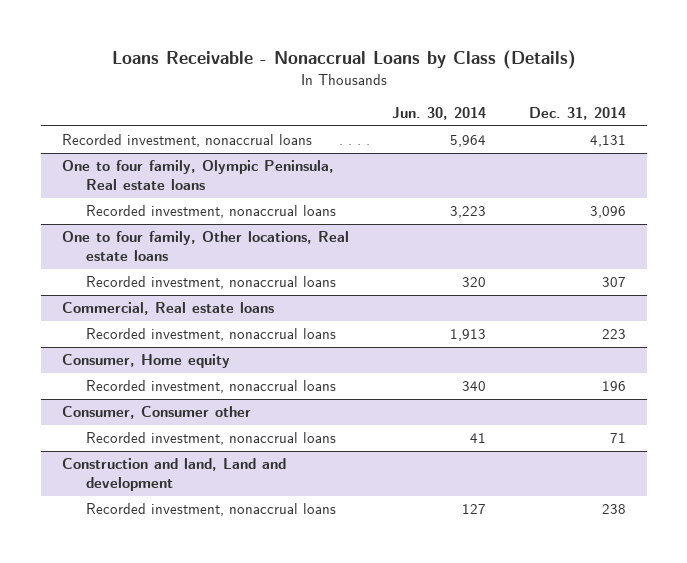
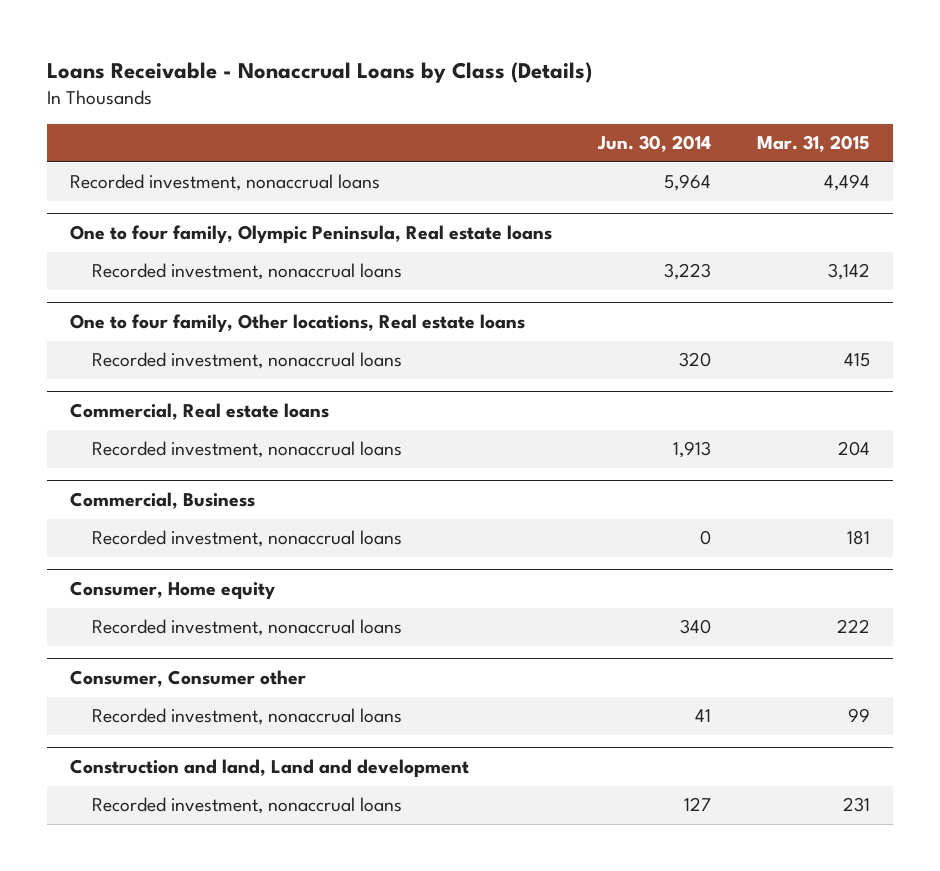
[528,107,626,121] Dec. 31, 2014 -> none
none -> [756,135,870,153] Mar. 31, 2015
none -> [70,492,256,510] Commercial, Business
none -> [92,530,403,548] Recorded investment, nonaccrual loans

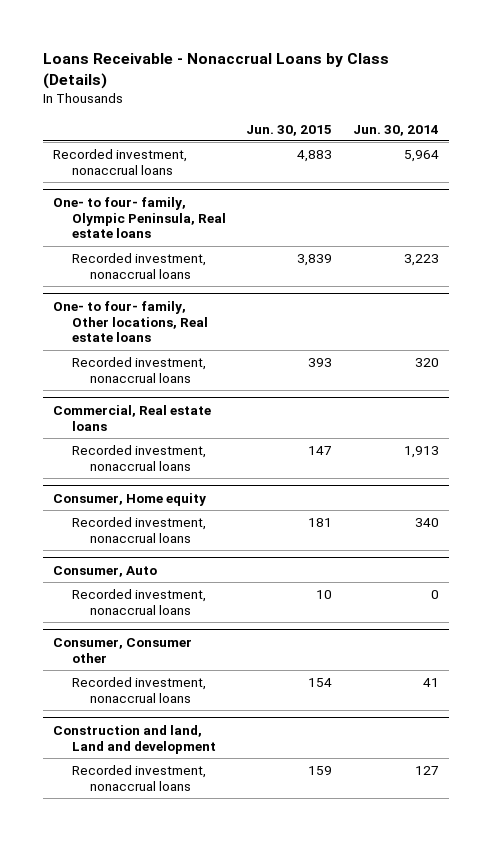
[756,135,870,153] Mar. 31, 2015 -> none
none -> [246,124,333,136] Jun. 30, 2015
[70,225,553,245] One to four family, Olympic Peninsula, Real estate loans -> [52,196,226,239] One- to four- family, Olympic Peninsula, Real estate loans
[70,314,526,334] One to four family, Other locations, Real estate loans -> [52,300,208,343] One- to four- family, Other locations, Real estate loans
[70,492,256,510] Commercial, Business -> none
[92,530,403,548] Recorded investment, nonaccrual loans -> none
none -> [52,565,157,577] Consumer, Auto
none -> [71,588,206,615] Recorded investment, nonaccrual loans

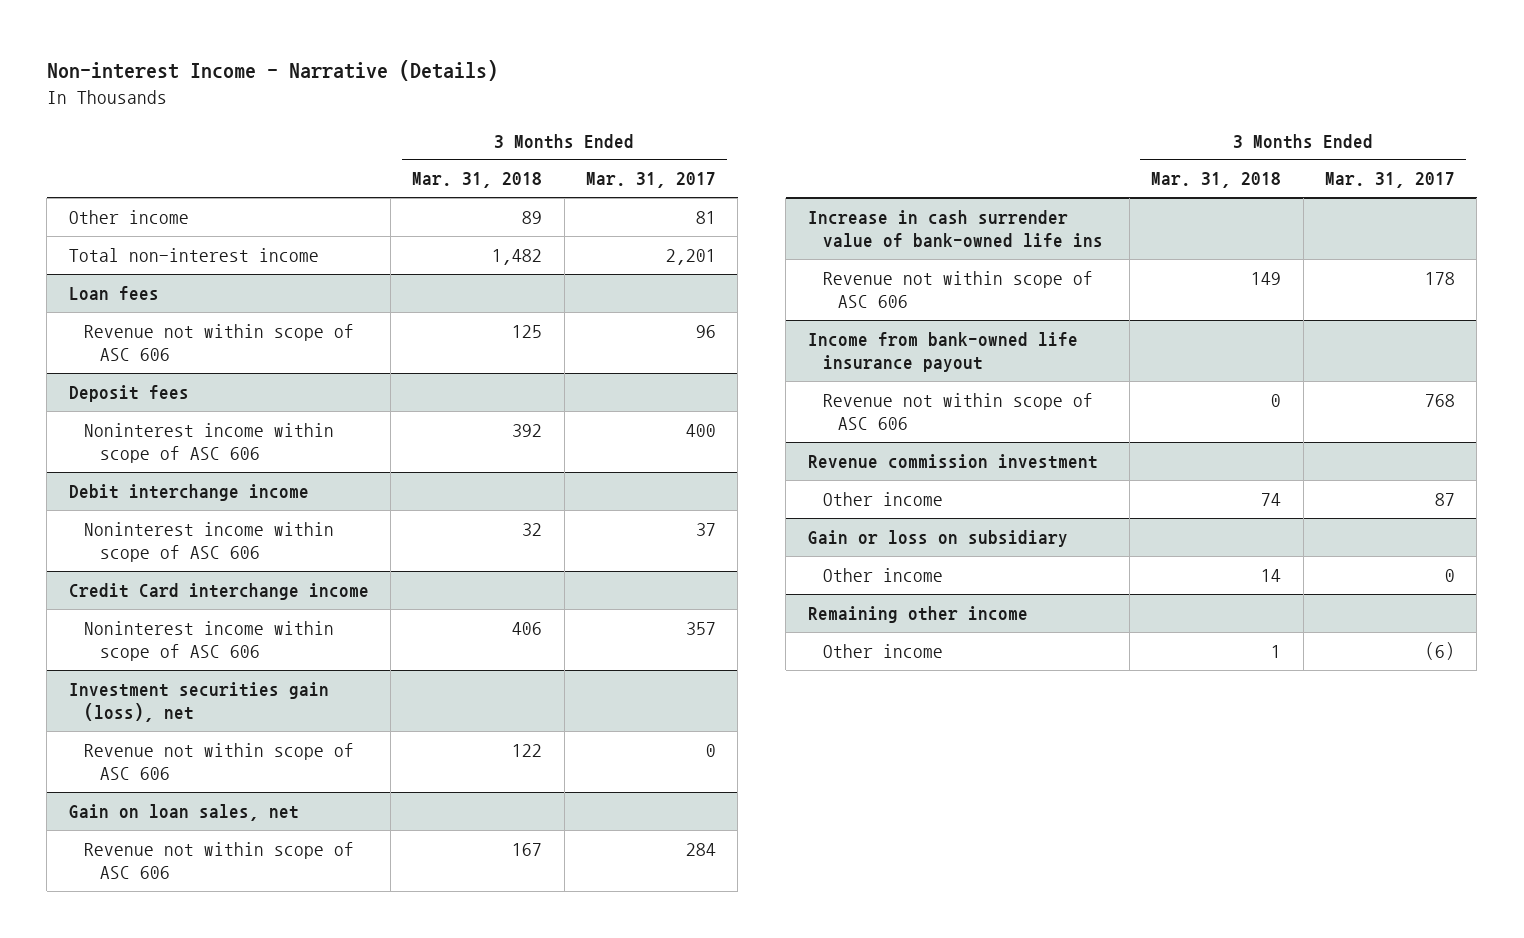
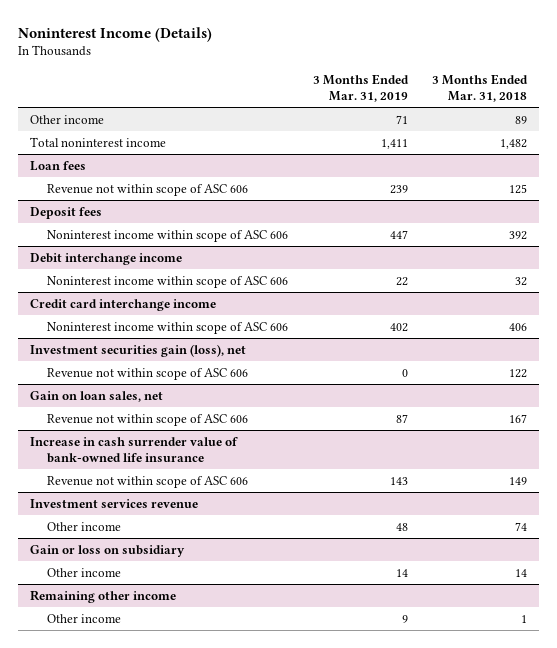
[46,59,498,81] Non-interest Income - Narrative (Details) -> [18,27,213,43] Noninterest Income (Details)
[586,172,717,189] Mar. 31, 2017 -> none
none -> [312,74,409,102] 3 Months Ended Mar. 31, 2019
[68,248,319,263] Total non-interest income -> [30,136,167,147] Total noninterest income
[68,583,369,601] Credit Card interchange income -> [30,298,217,311] Credit card interchange income
[807,210,1104,247] Increase in cash surrender value of bank-owned life ins -> [30,436,239,463] Increase in cash surrender value of bank-owned life insurance
[807,332,1078,372] Income from bank-owned life insurance payout -> none
[823,393,1094,430] Revenue not within scope of ASC 606 -> none
[807,454,1098,470] Revenue commission investment -> [30,498,199,508] Investment services revenue

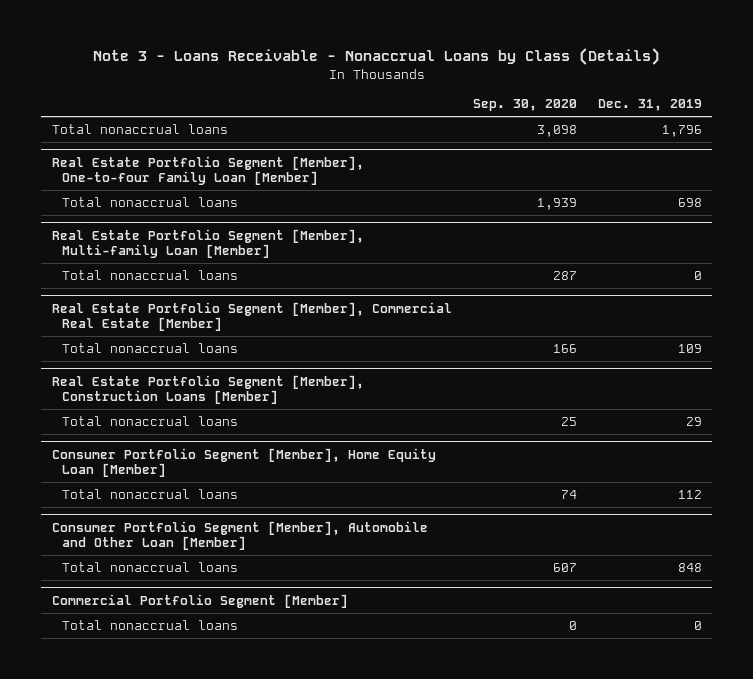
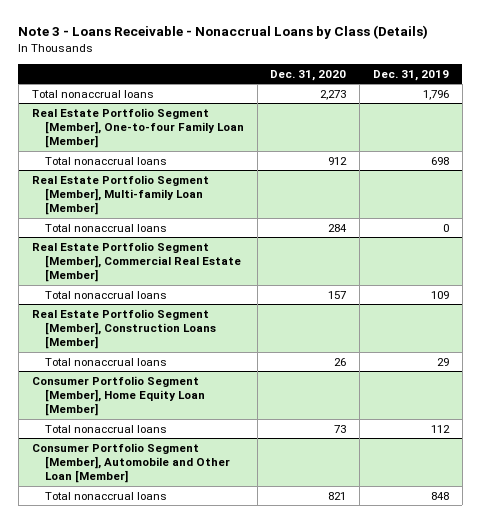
[472,99,577,112] Sep. 30, 2020 -> none
none -> [270,69,347,81] Dec. 31, 2020
[51,593,348,608] Commercial Portfolio Segment [Member] -> none
[61,619,238,630] Total nonaccrual loans -> none

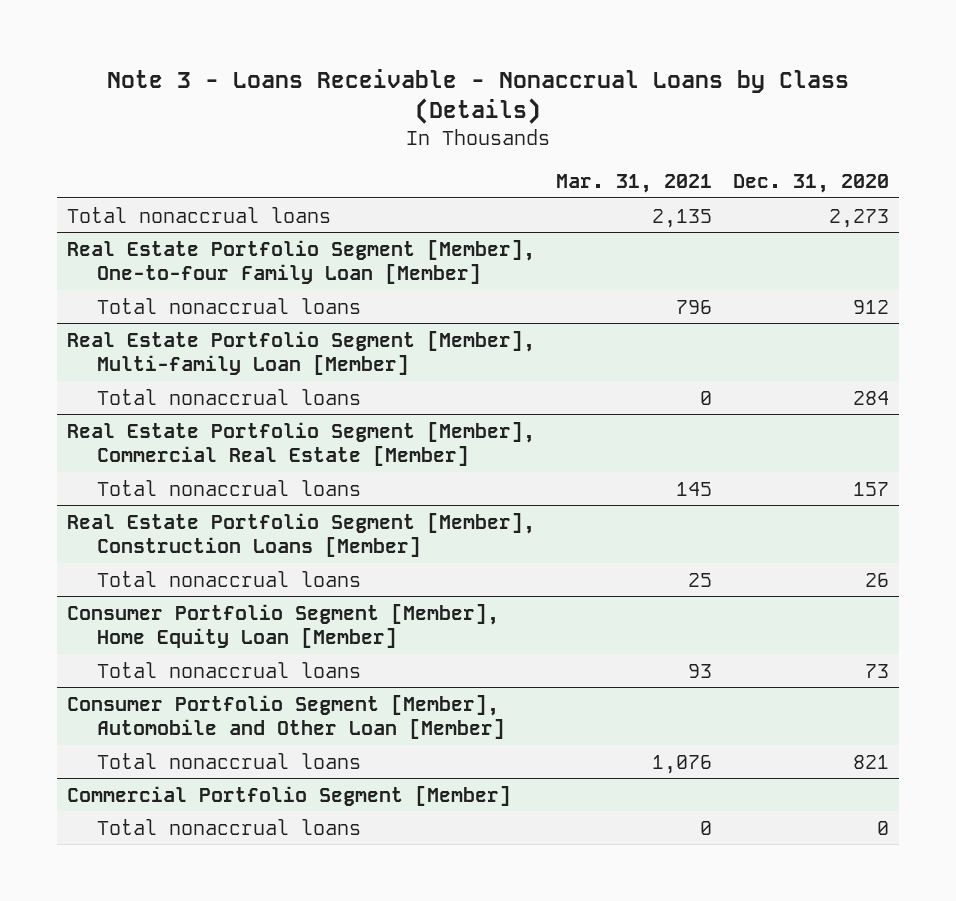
[372,69,449,81] Dec. 31, 2019 -> none
none -> [556,174,713,194] Mar. 31, 2021
none -> [67,785,512,806] Commercial Portfolio Segment [Member]
none -> [96,818,361,835] Total nonaccrual loans

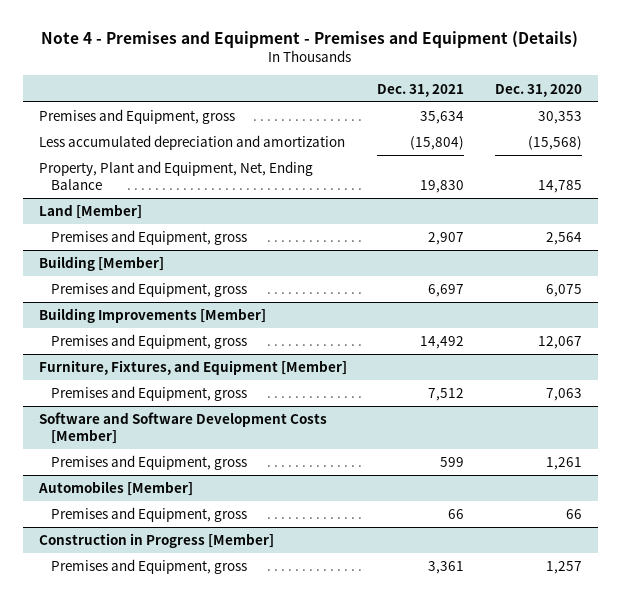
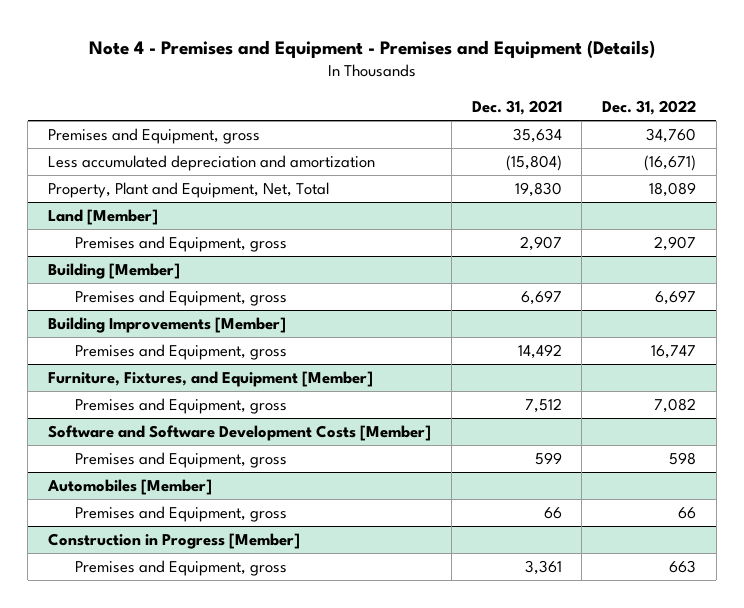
[495,83,583,97] Dec. 31, 2020 -> none
none -> [602,100,697,116] Dec. 31, 2022
[38,161,313,190] Property, Plant and Equipment, Net, Ending Balance -> [48,182,330,199] Property, Plant and Equipment, Net, Total

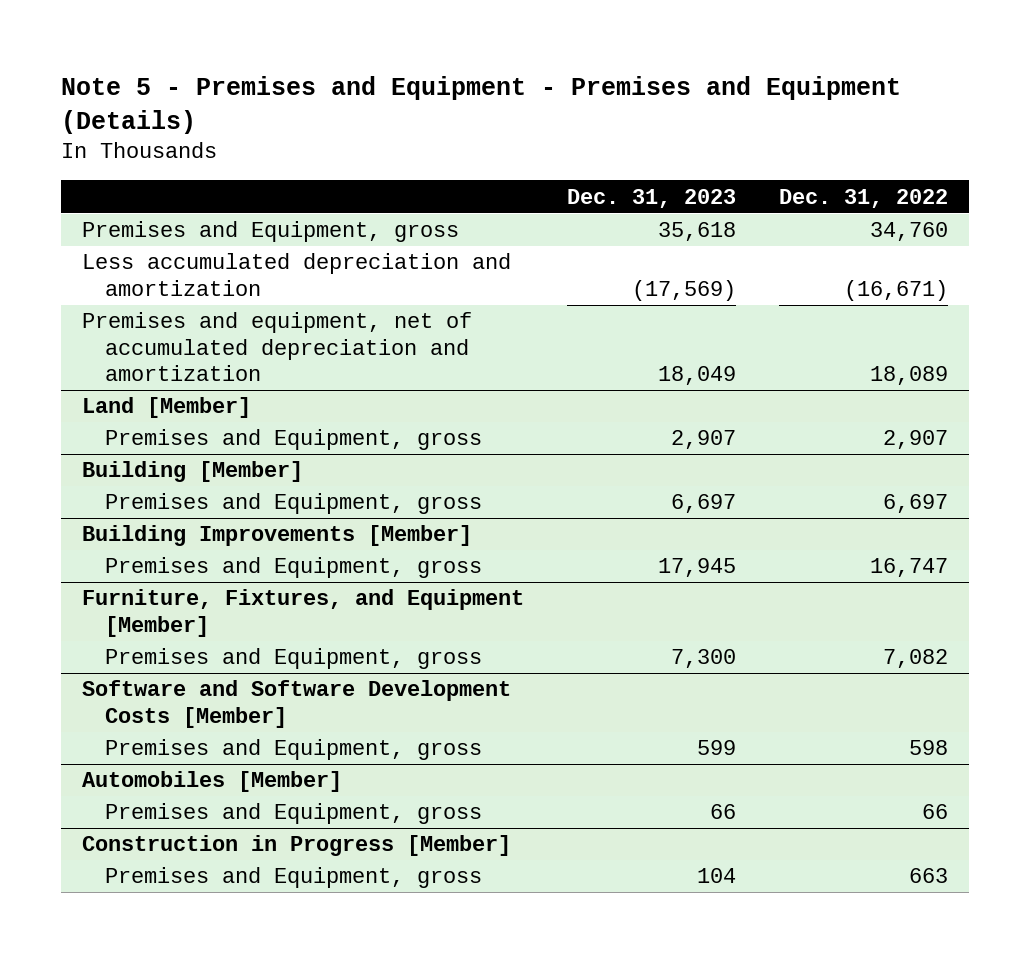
[89,39,656,58] Note 4 - Premises and Equipment - Premises and Equipment (Details) -> [60,75,901,134] Note 5 - Premises and Equipment - Premises and Equipment (Details)
[471,100,562,116] Dec. 31, 2021 -> none
none -> [566,188,736,208] Dec. 31, 2023
[48,182,330,199] Property, Plant and Equipment, Net, Total -> [81,312,472,382] Premises and equipment, net of accumulated depreciation and amortization

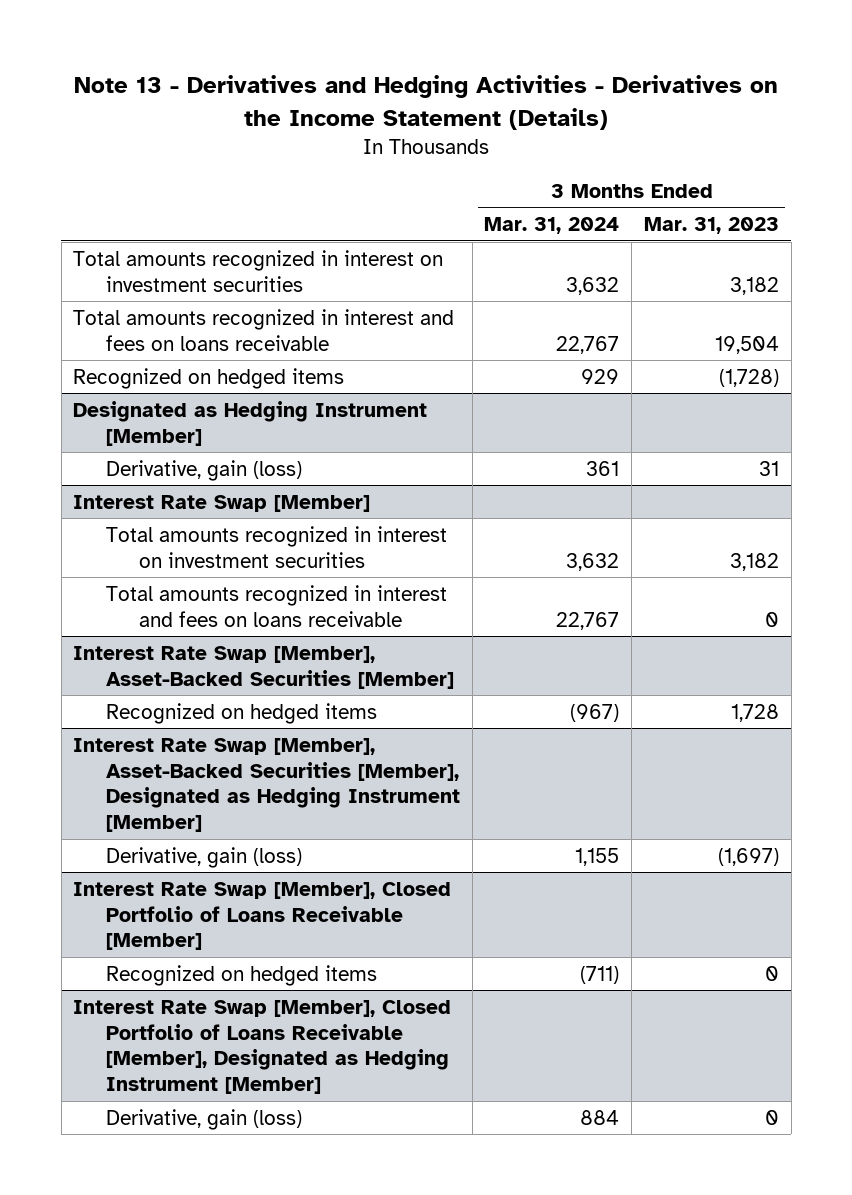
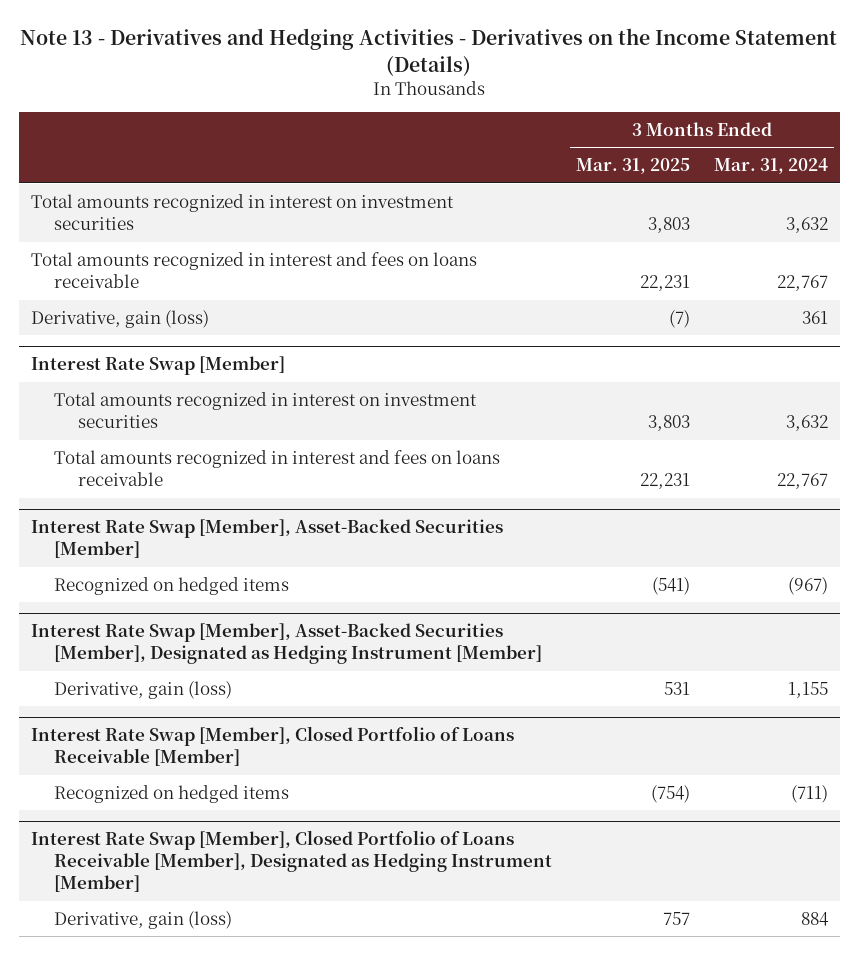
[643,217,779,235] Mar. 31, 2023 -> none
none -> [576,158,691,175] Mar. 31, 2025
[73,367,345,389] Recognized on hedged items -> none
[73,400,428,446] Designated as Hedging Instrument [Member] -> none

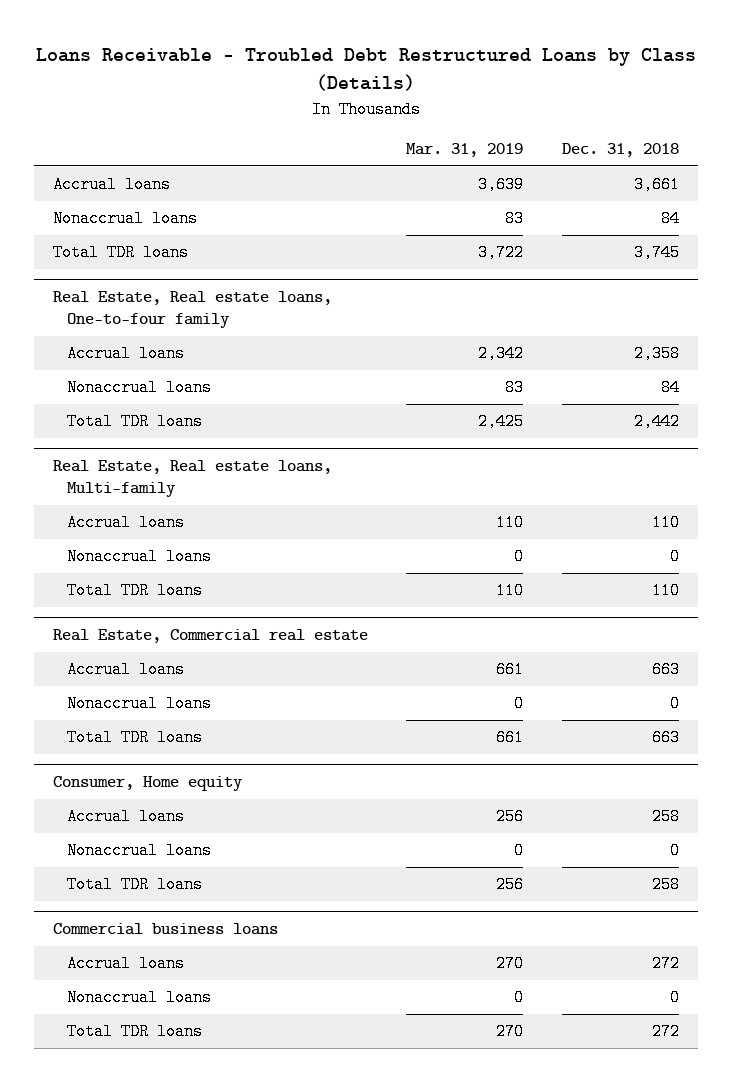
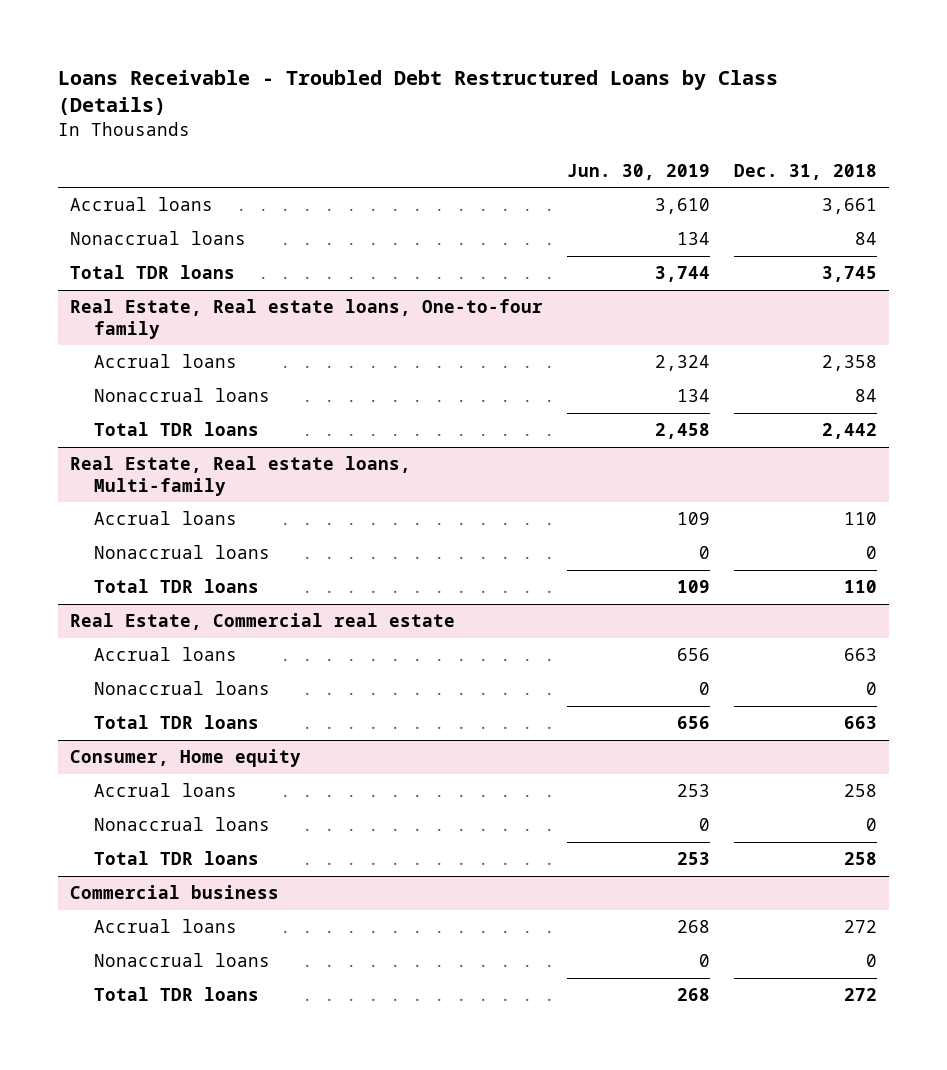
[406,143,524,158] Mar. 31, 2019 -> none
none -> [567,163,711,180] Jun. 30, 2019
[52,923,278,936] Commercial business loans -> [69,885,279,900] Commercial business

